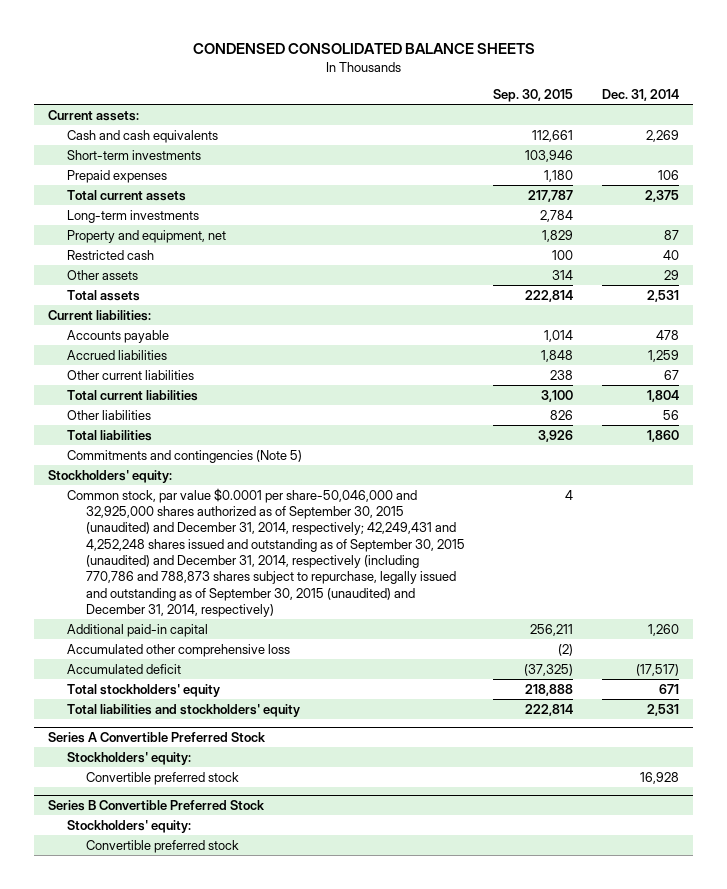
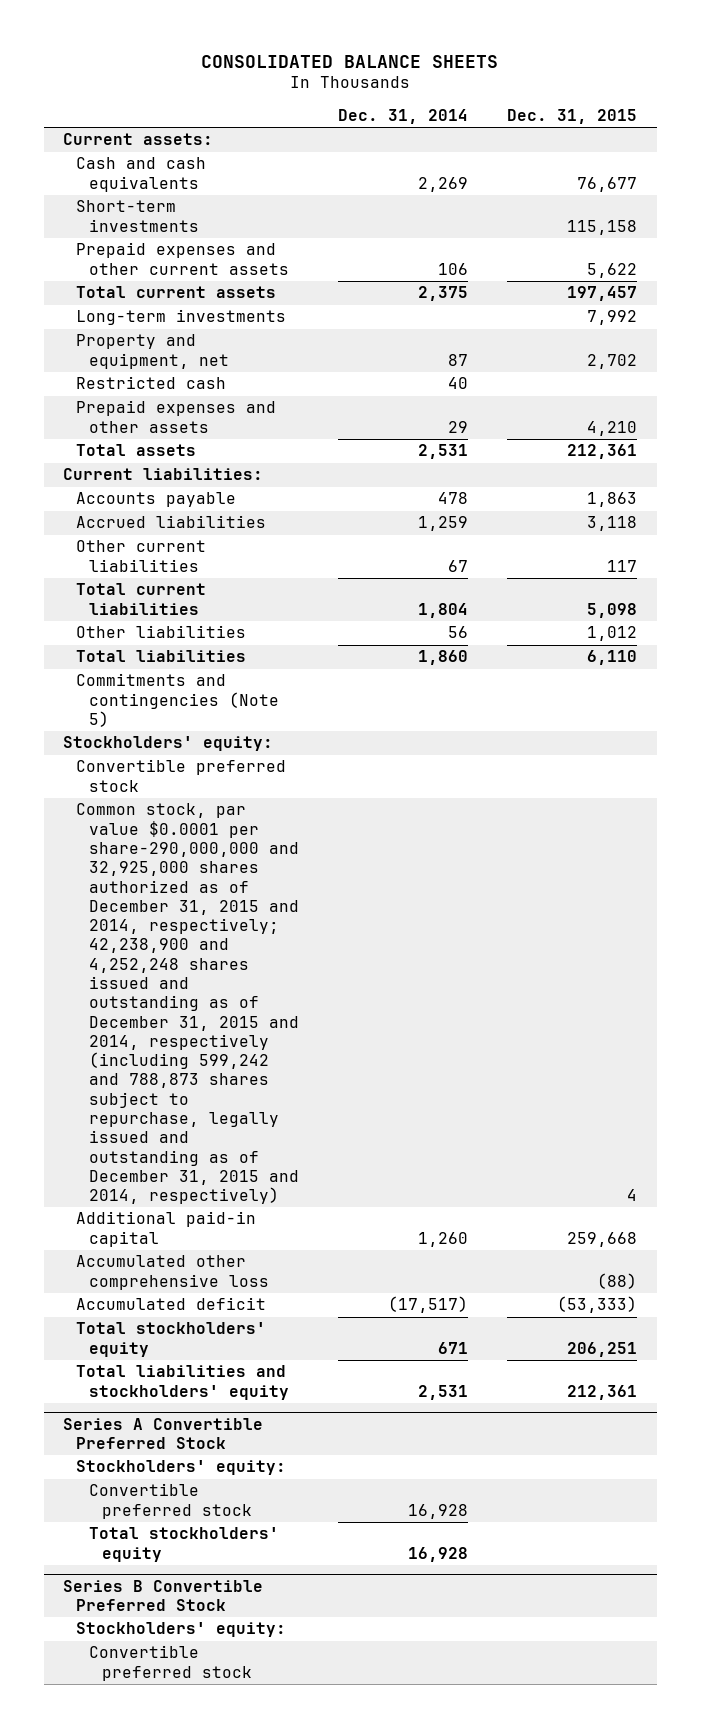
[192,43,535,55] CONDENSED CONSOLIDATED BALANCE SHEETS -> [201,54,499,68] CONSOLIDATED BALANCE SHEETS
[493,88,574,102] Sep. 30, 2015 -> none
none -> [507,109,638,125] Dec. 31, 2015
[66,169,167,183] Prepaid expenses -> none
none -> [76,242,289,275] Prepaid expenses and other current assets
[66,269,138,280] Other assets -> none
none -> [76,400,277,433] Prepaid expenses and other assets
none -> [76,759,287,792] Convertible preferred stock
[66,487,465,617] Common stock, par value $0.0001 per share-50,046,000 and 32,925,000 shares authorized as of September 30, 2015 (unaudited) and December 31, 2014, respectively; 42,249,431 and 4,252,248 shares issued and outstanding as of September 30, 2015 (unaudited) and December 31, 2014, respectively (including 770,786 and 788,873 shares subject to repurchase, legally issued and outstanding as of September 30, 2015 (unaudited) and December 31, 2014, respectively) -> [76,803,299,1205] Common stock, par value $0.0001 per share-290,000,000 and 32,925,000 shares authorized as of December 31, 2015 and 2014, respectively; 42,238,900 and 4,252,248 shares issued and outstanding as of December 31, 2015 and 2014, respectively (including 599,242 and 788,873 shares subject to repurchase, legally issued and outstanding as of December 31, 2015 and 2014, respectively)
none -> [88,1527,279,1562] Total stockholders' equity

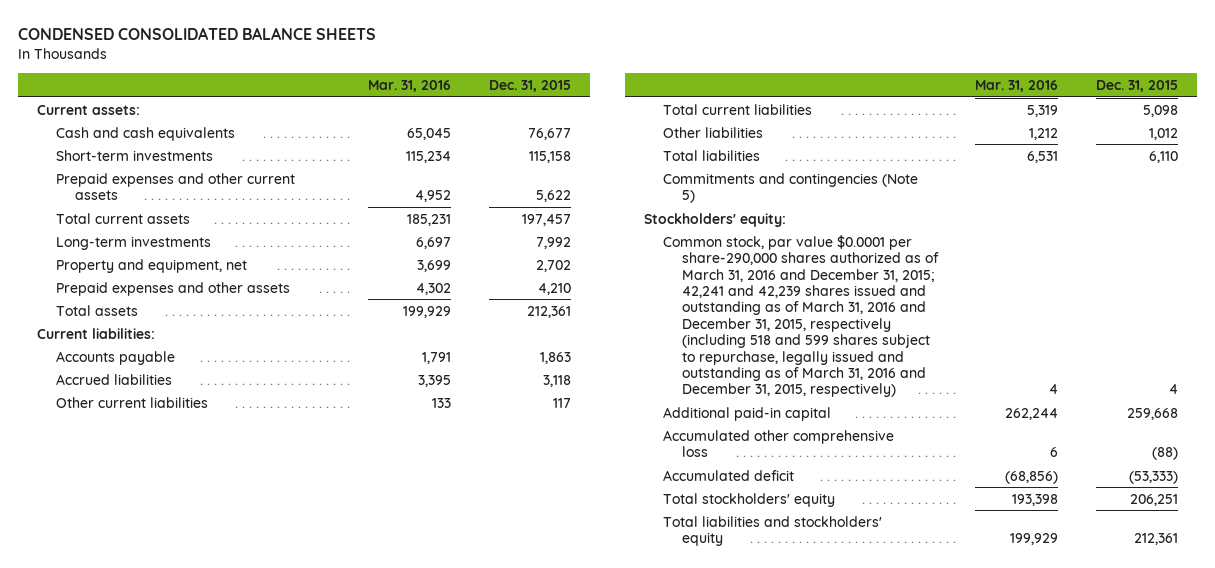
[201,54,499,68] CONSOLIDATED BALANCE SHEETS -> [18,27,377,41] CONDENSED CONSOLIDATED BALANCE SHEETS
[338,109,469,125] Dec. 31, 2014 -> none
none -> [368,79,452,92] Mar. 31, 2016
[76,376,227,390] Restricted cash -> none
[76,759,287,792] Convertible preferred stock -> none
[76,803,299,1205] Common stock, par value $0.0001 per share-290,000,000 and 32,925,000 shares authorized as of December 31, 2015 and 2014, respectively; 42,238,900 and 4,252,248 shares issued and outstanding as of December 31, 2015 and 2014, respectively (including 599,242 and 788,873 shares subject to repurchase, legally issued and outstanding as of December 31, 2015 and 2014, respectively) -> [662,234,939,398] Common stock, par value $0.0001 per share-290,000 shares authorized as of March 31, 2016 and December 31, 2015; 42,241 and 42,239 shares issued and outstanding as of March 31, 2016 and December 31, 2015, respectively (including 518 and 599 shares subject to repurchase, legally issued and outstanding as of March 31, 2016 and December 31, 2015, respectively)
[63,1418,264,1450] Series A Convertible Preferred Stock -> none
[76,1460,287,1476] Stockholders' equity: -> none
[88,1483,252,1519] Convertible preferred stock -> none
[88,1527,279,1562] Total stockholders' equity -> none
[63,1580,264,1612] Series B Convertible Preferred Stock -> none
[76,1622,287,1638] Stockholders' equity: -> none
[88,1645,252,1681] Convertible preferred stock -> none

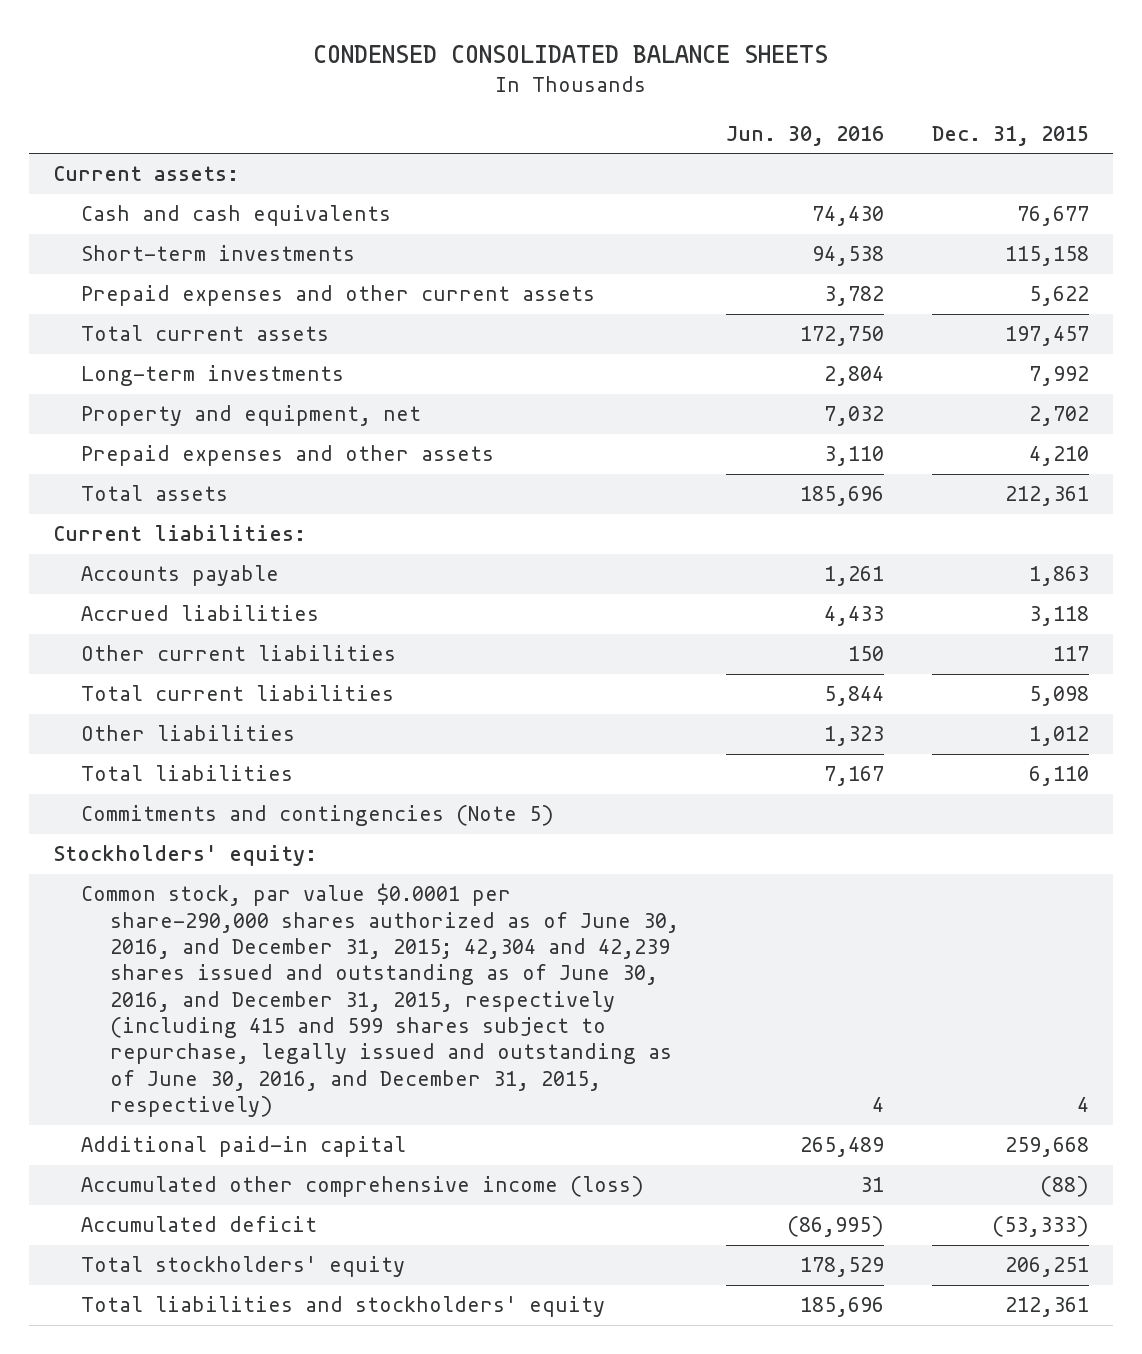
[368,79,452,92] Mar. 31, 2016 -> none
none -> [726,125,885,146] Jun. 30, 2016
[662,234,939,398] Common stock, par value $0.0001 per share-290,000 shares authorized as of March 31, 2016 and December 31, 2015; 42,241 and 42,239 shares issued and outstanding as of March 31, 2016 and December 31, 2015, respectively (including 518 and 599 shares subject to repurchase, legally issued and outstanding as of March 31, 2016 and December 31, 2015, respectively) -> [81,883,679,1118] Common stock, par value $0.0001 per share-290,000 shares authorized as of June 30, 2016, and December 31, 2015; 42,304 and 42,239 shares issued and outstanding as of June 30, 2016, and December 31, 2015, respectively (including 415 and 599 shares subject to repurchase, legally issued and outstanding as of June 30, 2016, and December 31, 2015, respectively)
[662,429,894,458] Accumulated other comprehensive loss -> [81,1176,645,1198] Accumulated other comprehensive income (loss)

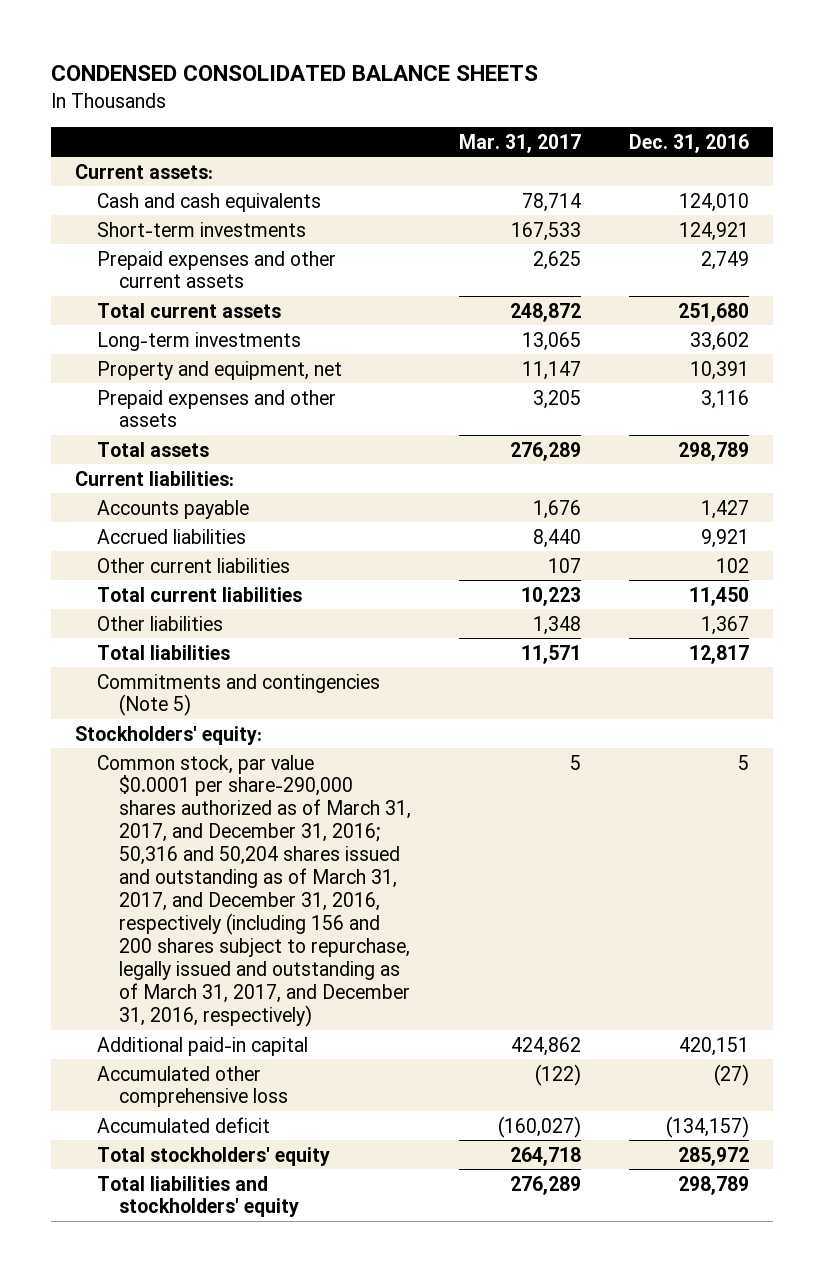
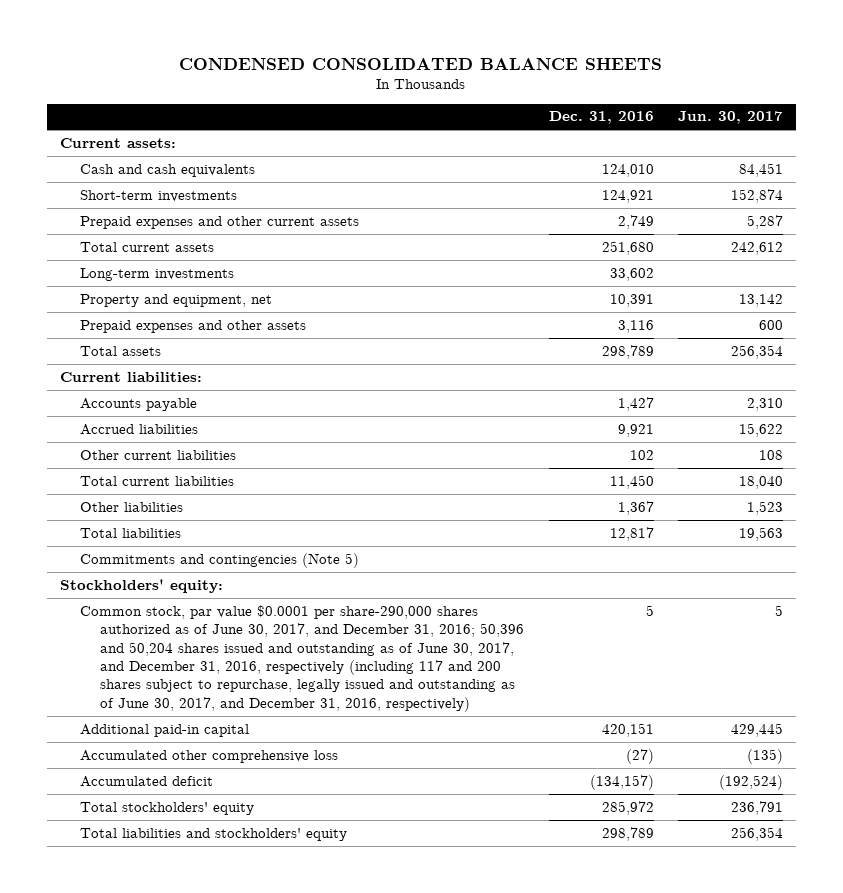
[458,133,581,153] Mar. 31, 2017 -> none
none -> [678,111,784,125] Jun. 30, 2017
[96,754,411,1028] Common stock, par value $0.0001 per share-290,000 shares authorized as of March 31, 2017, and December 31, 2016; 50,316 and 50,204 shares issued and outstanding as of March 31, 2017, and December 31, 2016, respectively (including 156 and 200 shares subject to repurchase, legally issued and outstanding as of March 31, 2017, and December 31, 2016, respectively) -> [79,604,525,712] Common stock, par value $0.0001 per share-290,000 shares authorized as of June 30, 2017, and December 31, 2016; 50,396 and 50,204 shares issued and outstanding as of June 30, 2017, and December 31, 2016, respectively (including 117 and 200 shares subject to repurchase, legally issued and outstanding as of June 30, 2017, and December 31, 2016, respectively)

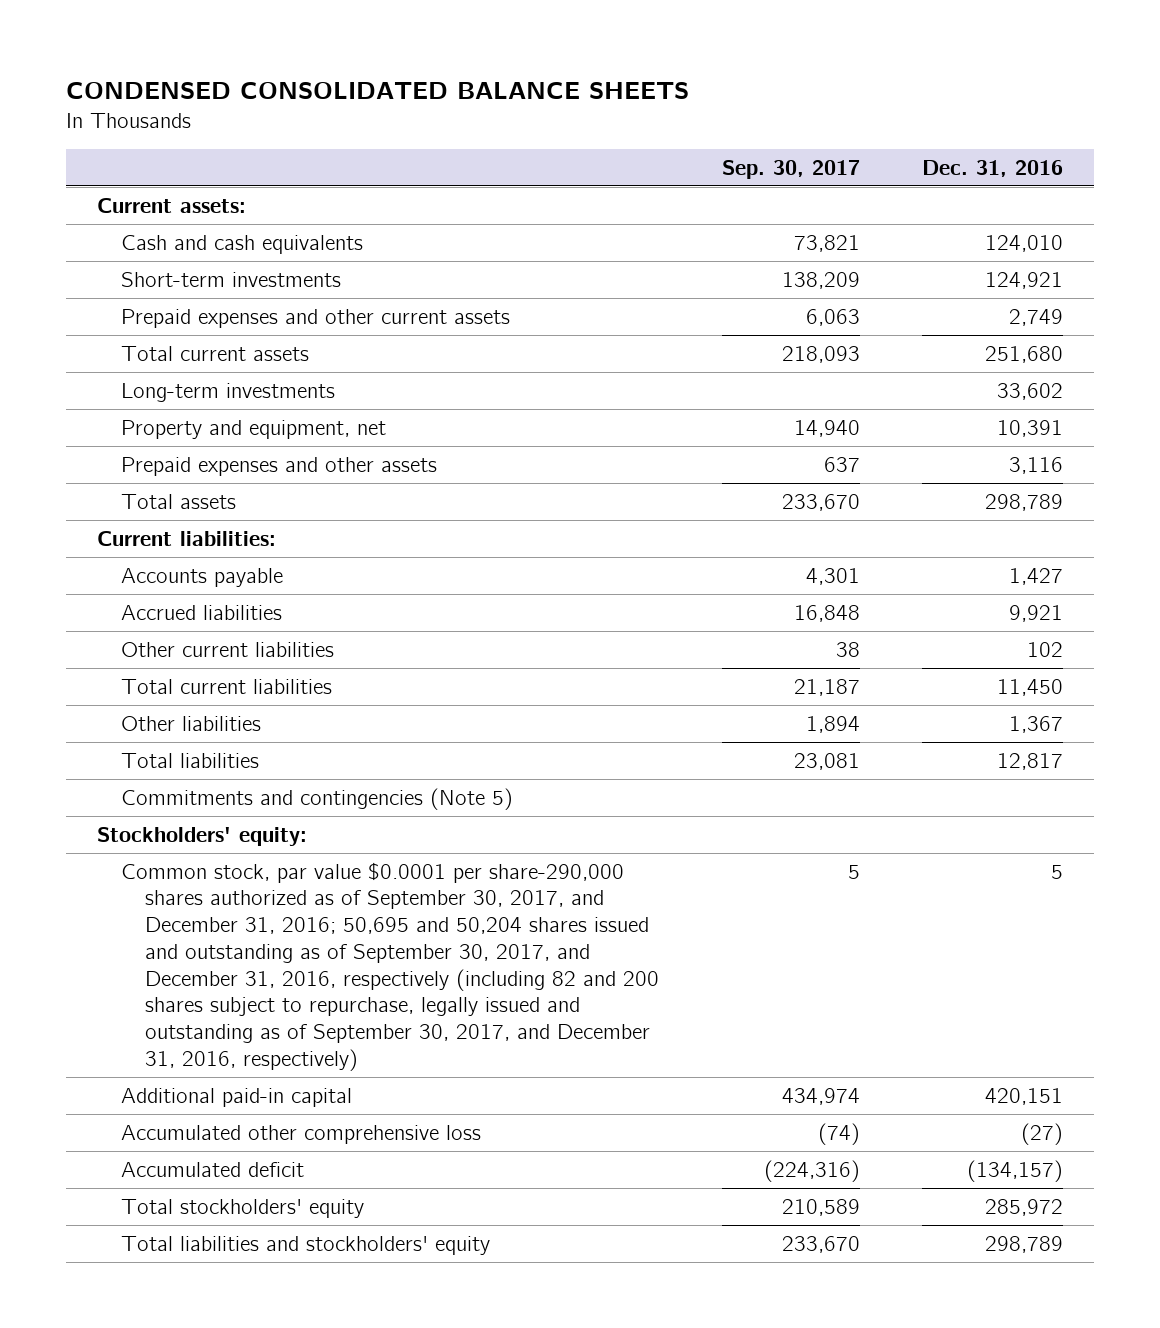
[678,111,784,125] Jun. 30, 2017 -> none
none -> [721,159,860,179] Sep. 30, 2017
[79,604,525,712] Common stock, par value $0.0001 per share-290,000 shares authorized as of June 30, 2017, and December 31, 2016; 50,396 and 50,204 shares issued and outstanding as of June 30, 2017, and December 31, 2016, respectively (including 117 and 200 shares subject to repurchase, legally issued and outstanding as of June 30, 2017, and December 31, 2016, respectively) -> [121,861,660,1071] Common stock, par value $0.0001 per share-290,000 shares authorized as of September 30, 2017, and December 31, 2016; 50,695 and 50,204 shares issued and outstanding as of September 30, 2017, and December 31, 2016, respectively (including 82 and 200 shares subject to repurchase, legally issued and outstanding as of September 30, 2017, and December 31, 2016, respectively)

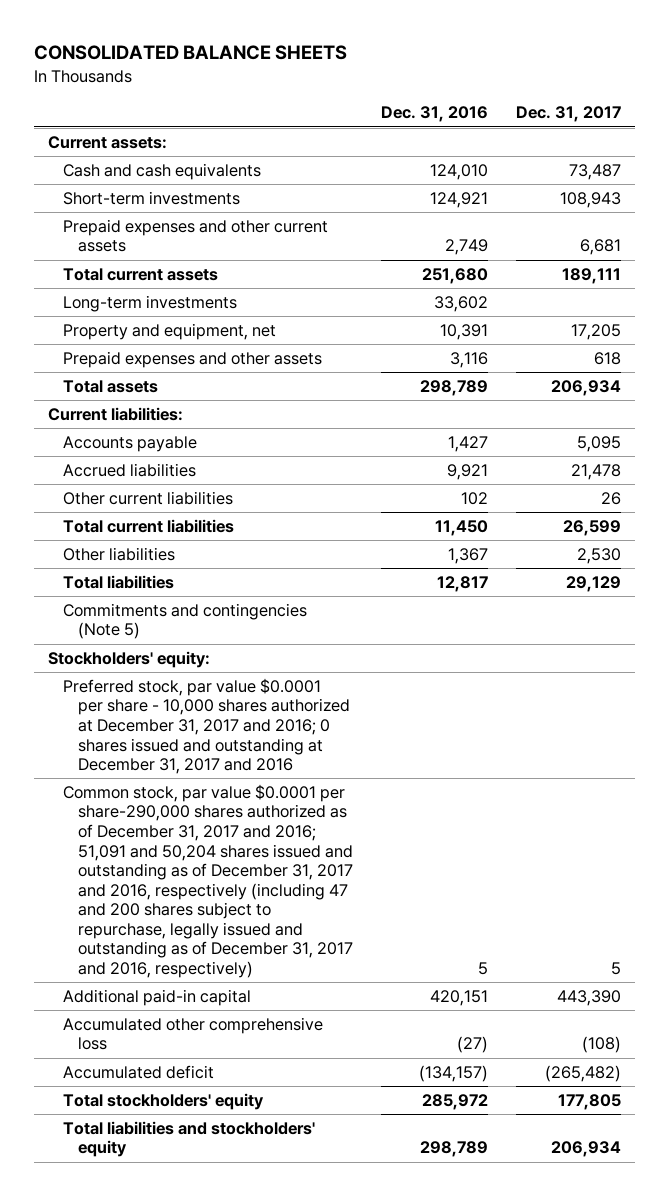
[65,81,689,99] CONDENSED CONSOLIDATED BALANCE SHEETS -> [33,45,347,61] CONSOLIDATED BALANCE SHEETS
[721,159,860,179] Sep. 30, 2017 -> none
none -> [516,106,622,123] Dec. 31, 2017
none -> [62,677,351,775] Preferred stock, par value $0.0001 per share - 10,000 shares authorized at December 31, 2017 and 2016; 0 shares issued and outstanding at December 31, 2017 and 2016
[121,861,660,1071] Common stock, par value $0.0001 per share-290,000 shares authorized as of September 30, 2017, and December 31, 2016; 50,695 and 50,204 shares issued and outstanding as of September 30, 2017, and December 31, 2016, respectively (including 82 and 200 shares subject to repurchase, legally issued and outstanding as of September 30, 2017, and December 31, 2016, respectively) -> [62,783,354,978] Common stock, par value $0.0001 per share-290,000 shares authorized as of December 31, 2017 and 2016; 51,091 and 50,204 shares issued and outstanding as of December 31, 2017 and 2016, respectively (including 47 and 200 shares subject to repurchase, legally issued and outstanding as of December 31, 2017 and 2016, respectively)

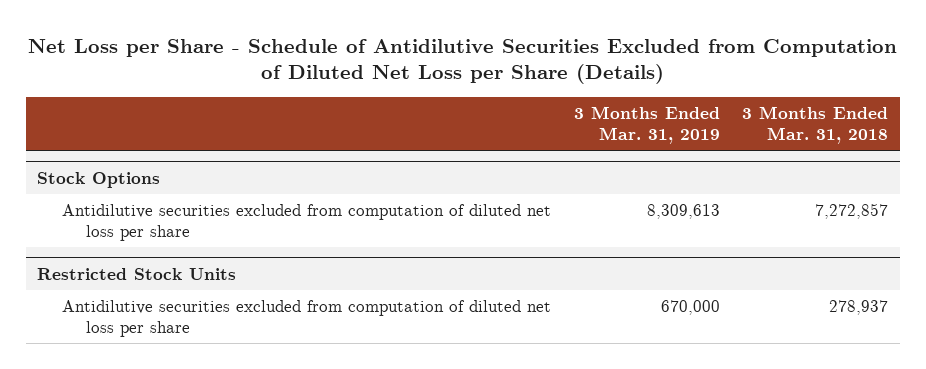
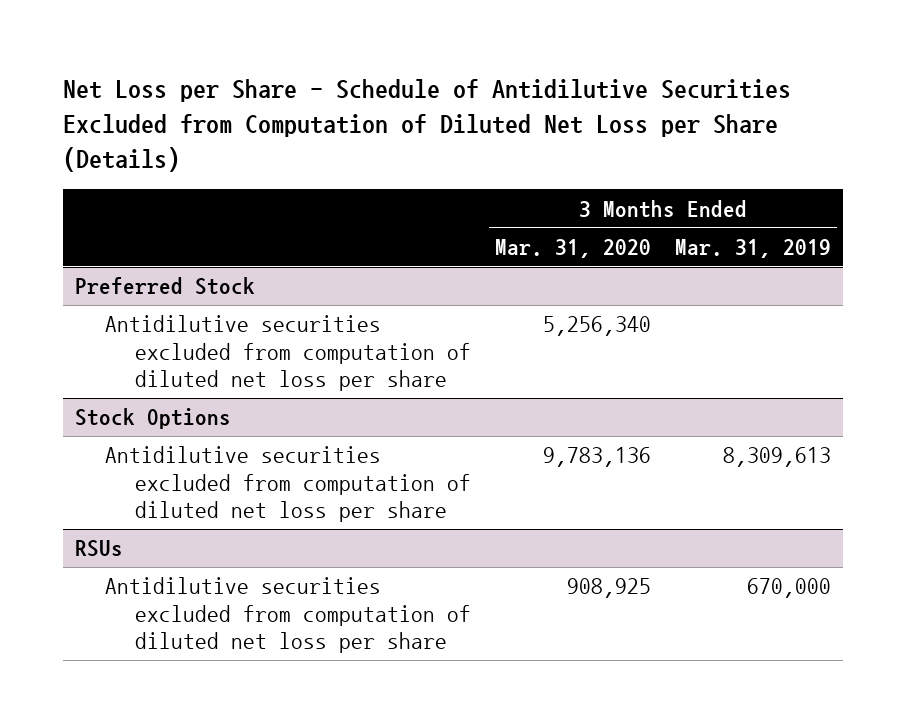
[742,105,889,144] 3 Months Ended Mar. 31, 2018 -> none
none -> [494,238,651,258] Mar. 31, 2020
none -> [74,277,255,296] Preferred Stock
none -> [104,315,471,392] Antidilutive securities excluded from computation of diluted net loss per share
[37,267,237,280] Restricted Stock Units -> [74,540,123,558] RSUs

